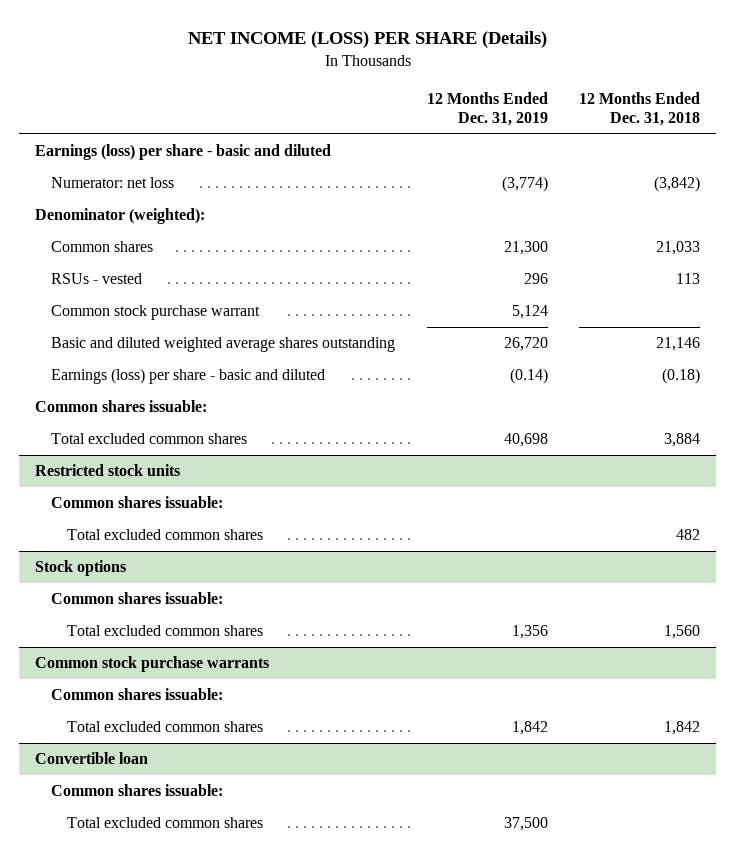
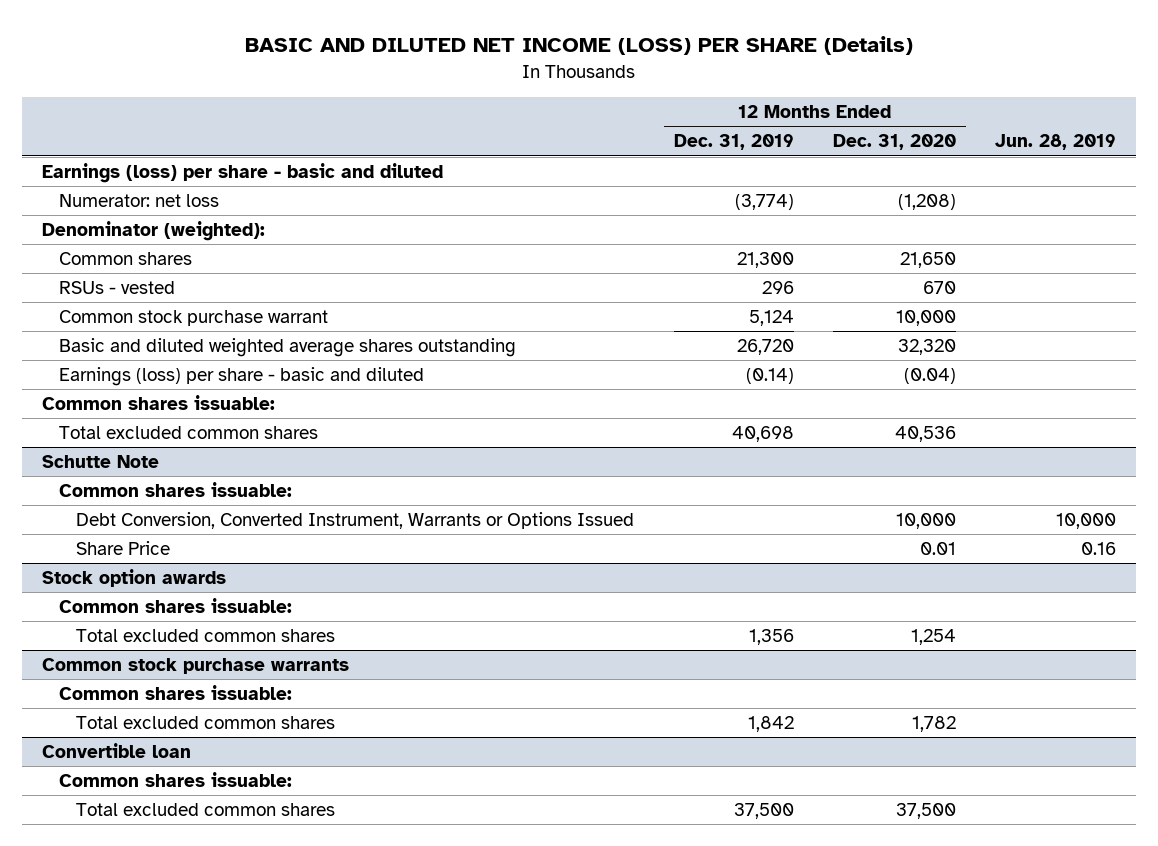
[187,31,547,49] NET INCOME (LOSS) PER SHARE (Details) -> [245,35,914,55] BASIC AND DILUTED NET INCOME (LOSS) PER SHARE (Details)
[579,91,701,127] 12 Months Ended Dec. 31, 2018 -> none
none -> [832,134,956,151] Dec. 31, 2020
none -> [995,134,1117,151] Jun. 28, 2019
[35,464,181,477] Restricted stock units -> none
none -> [41,455,159,469] Schutte Note
[66,529,263,541] Total excluded common shares -> none
none -> [76,512,635,530] Debt Conversion, Converted Instrument, Warrants or Options Issued
none -> [76,541,171,556] Share Price
[35,560,127,577] Stock options -> [41,569,226,588] Stock option awards

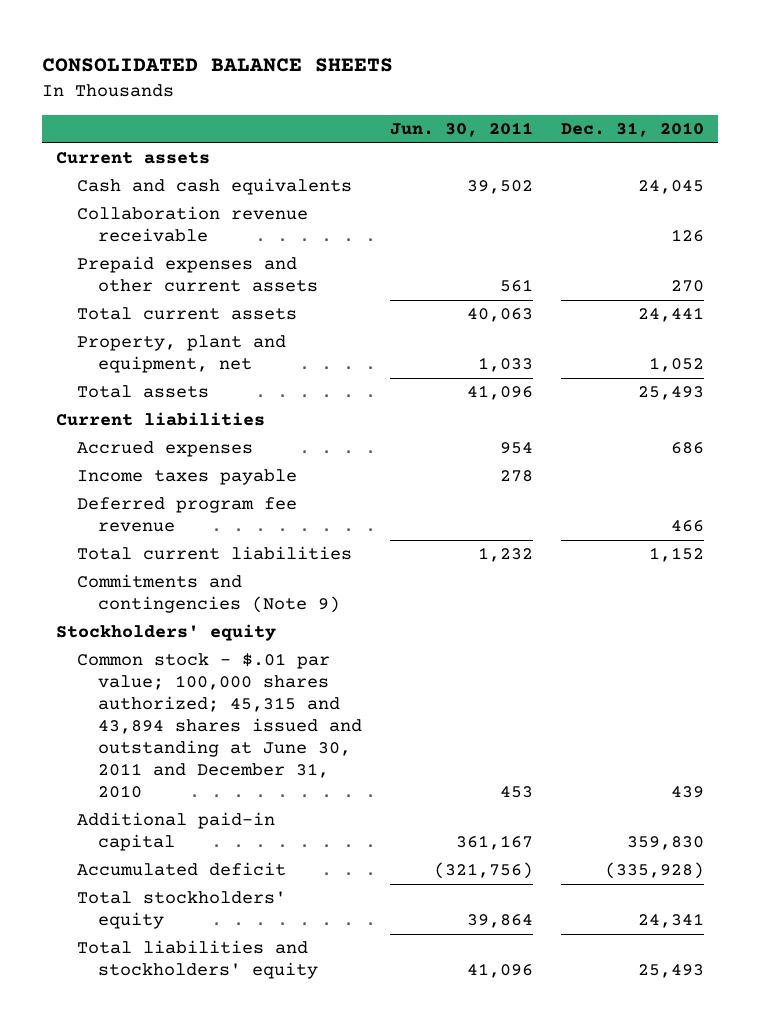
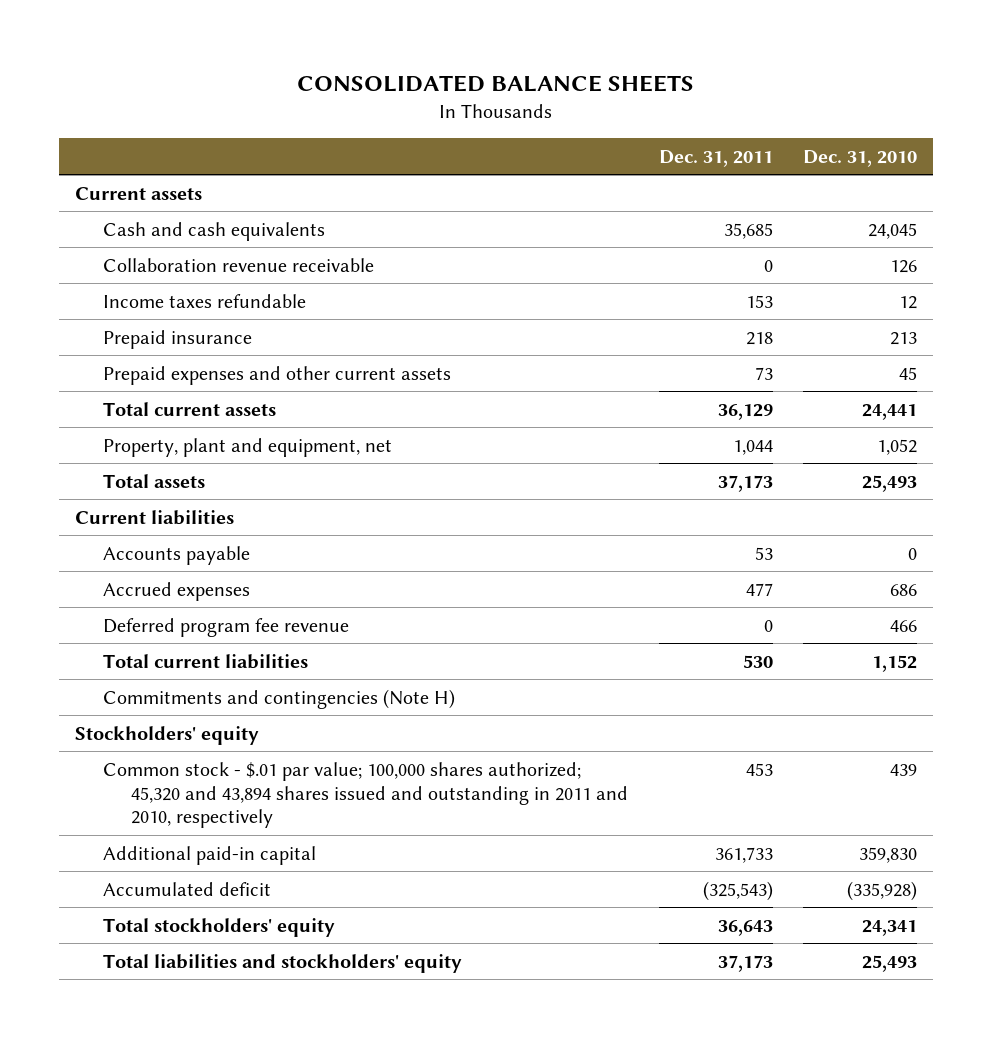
[390,121,534,137] Jun. 30, 2011 -> none
none -> [658,149,773,167] Dec. 31, 2011
none -> [102,293,306,308] Income taxes refundable
none -> [102,329,252,349] Prepaid insurance
[671,280,705,293] 270 -> [899,366,918,380] 45
none -> [102,545,250,565] Accounts payable
[76,469,297,486] Income taxes payable -> none
[76,574,341,614] Commitments and contingencies (Note 9) -> [102,688,455,709] Commitments and contingencies (Note H)
[76,653,363,799] Common stock - $.01 par value; 100,000 shares authorized; 45,315 and 43,894 shares issued and outstanding at June 30, 2011 and December 31, 2010 -> [102,761,628,829] Common stock - $.01 par value; 100,000 shares authorized; 45,320 and 43,894 shares issued and outstanding in 2011 and 2010, respectively

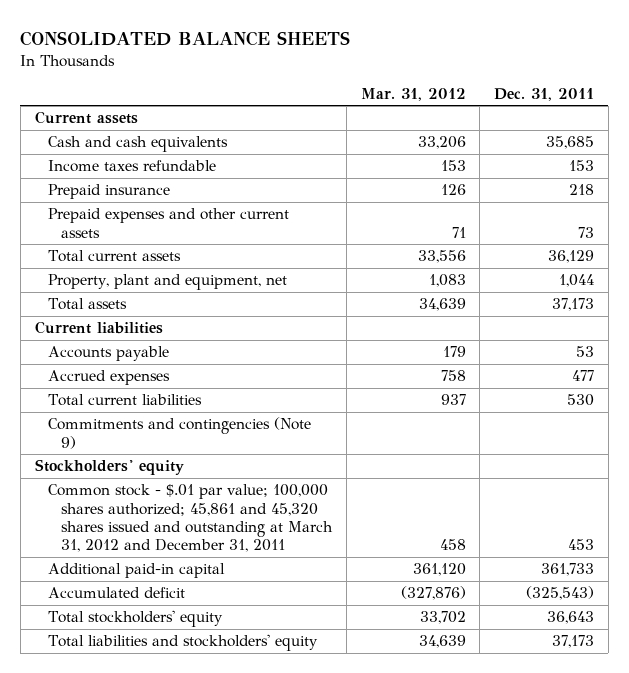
[803,149,918,167] Dec. 31, 2010 -> none
none -> [360,87,466,101] Mar. 31, 2012
[102,257,374,272] Collaboration revenue receivable -> none
[102,617,349,637] Deferred program fee revenue -> none
[102,688,455,709] Commitments and contingencies (Note H) -> [47,417,311,449] Commitments and contingencies (Note 9)
[102,761,628,829] Common stock - $.01 par value; 100,000 shares authorized; 45,320 and 43,894 shares issued and outstanding in 2011 and 2010, respectively -> [47,484,334,553] Common stock - $.01 par value; 100,000 shares authorized; 45,861 and 45,320 shares issued and outstanding at March 31, 2012 and December 31, 2011

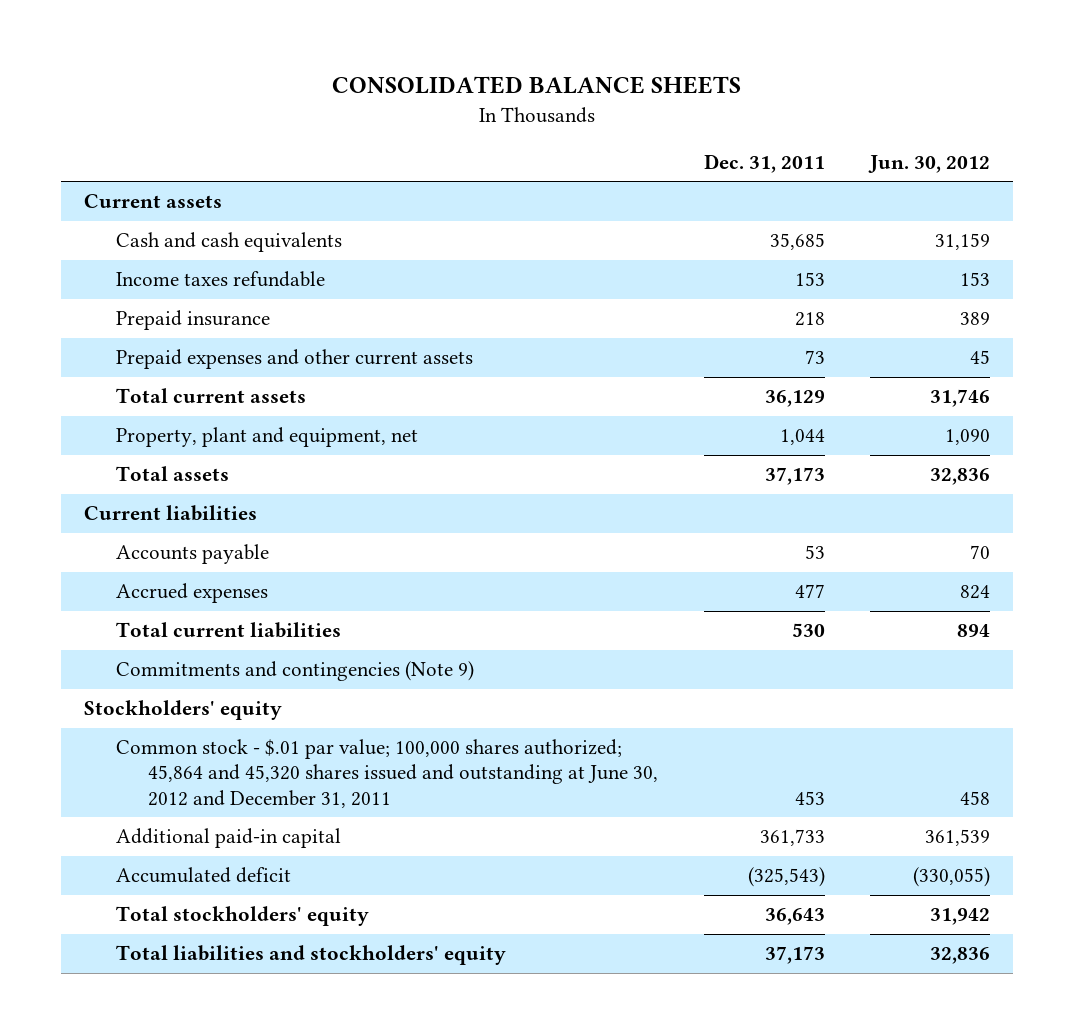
[360,87,466,101] Mar. 31, 2012 -> none
none -> [867,154,990,173] Jun. 30, 2012
[47,484,334,553] Common stock - $.01 par value; 100,000 shares authorized; 45,861 and 45,320 shares issued and outstanding at March 31, 2012 and December 31, 2011 -> [116,739,659,808] Common stock - $.01 par value; 100,000 shares authorized; 45,864 and 45,320 shares issued and outstanding at June 30, 2012 and December 31, 2011

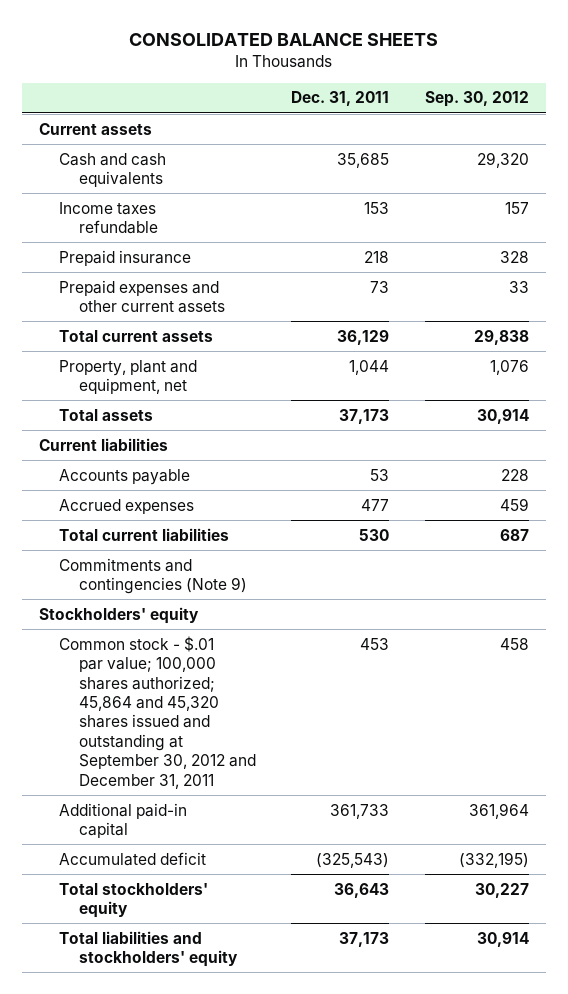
[867,154,990,173] Jun. 30, 2012 -> none
none -> [424,91,529,108] Sep. 30, 2012
[116,739,659,808] Common stock - $.01 par value; 100,000 shares authorized; 45,864 and 45,320 shares issued and outstanding at June 30, 2012 and December 31, 2011 -> [59,635,257,789] Common stock - $.01 par value; 100,000 shares authorized; 45,864 and 45,320 shares issued and outstanding at September 30, 2012 and December 31, 2011

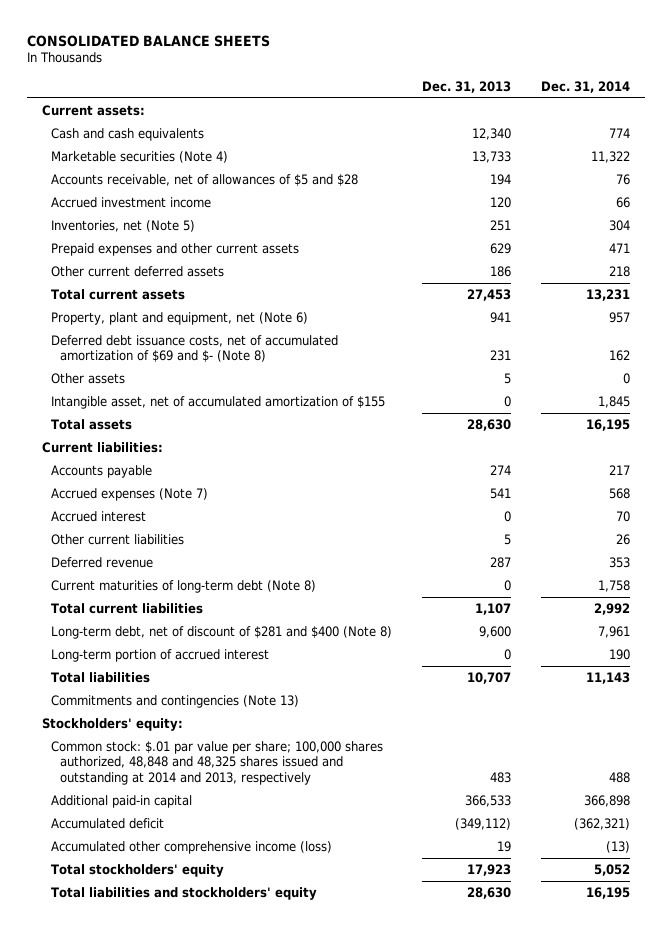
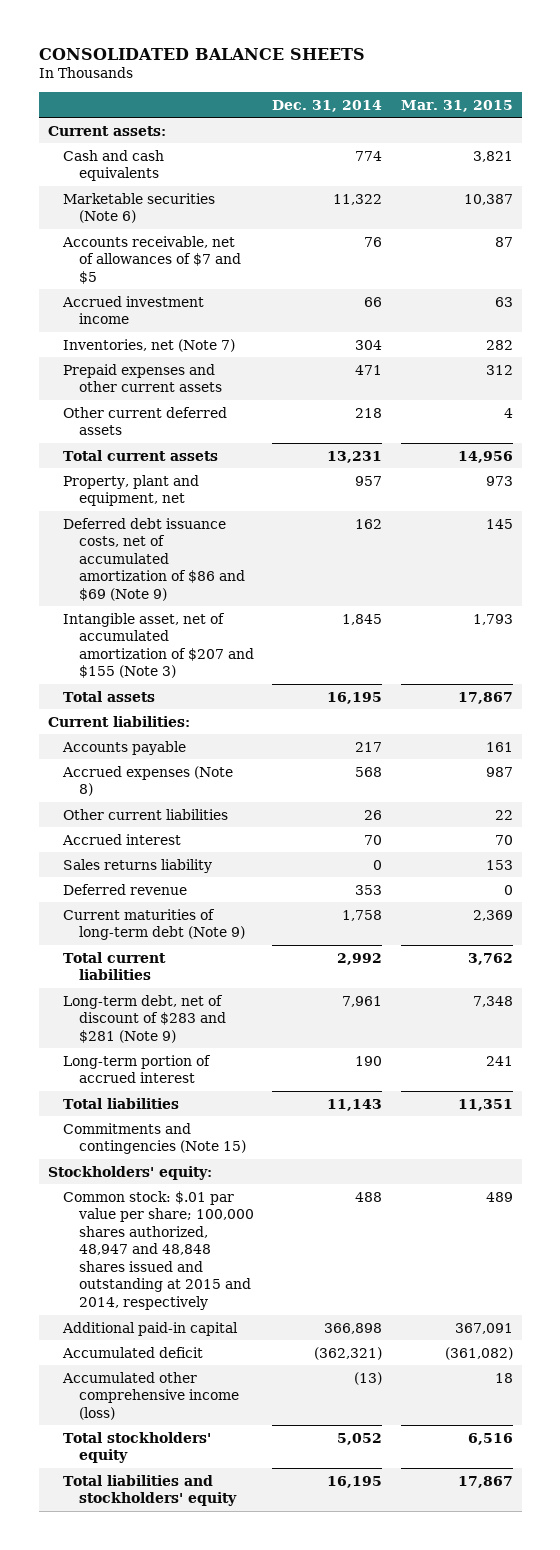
[422,80,512,93] Dec. 31, 2013 -> none
none -> [400,99,513,112] Mar. 31, 2015
[50,151,228,164] Marketable securities (Note 4) -> [63,192,216,224] Marketable securities (Note 6)
[50,174,358,187] Accounts receivable, net of allowances of $5 and $28 -> [62,235,242,284] Accounts receivable, net of allowances of $7 and $5
[50,220,195,233] Inventories, net (Note 5) -> [63,338,236,352] Inventories, net (Note 7)
[50,373,125,385] Other assets -> none
[50,312,308,326] Property, plant and equipment, net (Note 6) -> [63,474,200,507] Property, plant and equipment, net
[50,335,338,363] Deferred debt issuance costs, net of accumulated amortization of $69 and $- (Note 8) -> [63,517,246,601] Deferred debt issuance costs, net of accumulated amortization of $86 and $69 (Note 9)
[50,396,385,410] Intangible asset, net of accumulated amortization of $155 -> [63,612,255,679] Intangible asset, net of accumulated amortization of $207 and $155 (Note 3)
[50,488,208,502] Accrued expenses (Note 7) -> [62,765,234,797] Accrued expenses (Note 8)
[50,511,146,523] Accrued interest -> [62,833,182,845] Accrued interest
none -> [63,858,213,873] Sales returns liability
[50,580,316,594] Current maturities of long-term debt (Note 8) -> [63,908,246,941] Current maturities of long-term debt (Note 9)
[50,626,392,640] Long-term debt, net of discount of $281 and $400 (Note 8) -> [63,994,227,1043] Long-term debt, net of discount of $283 and $281 (Note 9)
[50,695,299,709] Commitments and contingencies (Note 13) -> [63,1122,247,1155] Commitments and contingencies (Note 15)
[50,741,383,785] Common stock: $.01 par value per share; 100,000 shares authorized, 48,848 and 48,325 shares issued and outstanding at 2014 and 2013, respectively -> [63,1190,255,1310] Common stock: $.01 par value per share; 100,000 shares authorized, 48,947 and 48,848 shares issued and outstanding at 2015 and 2014, respectively

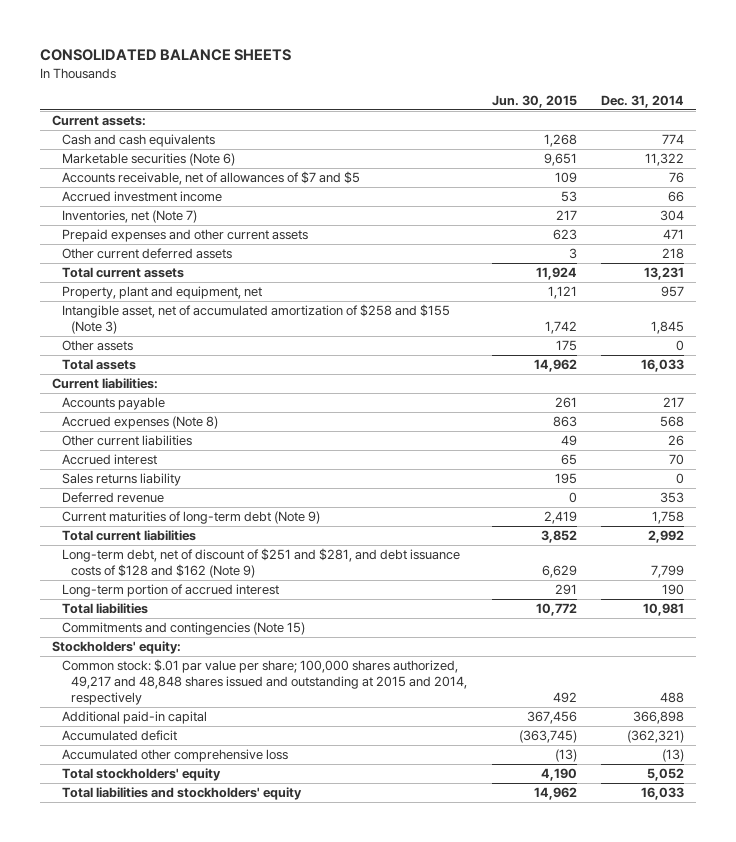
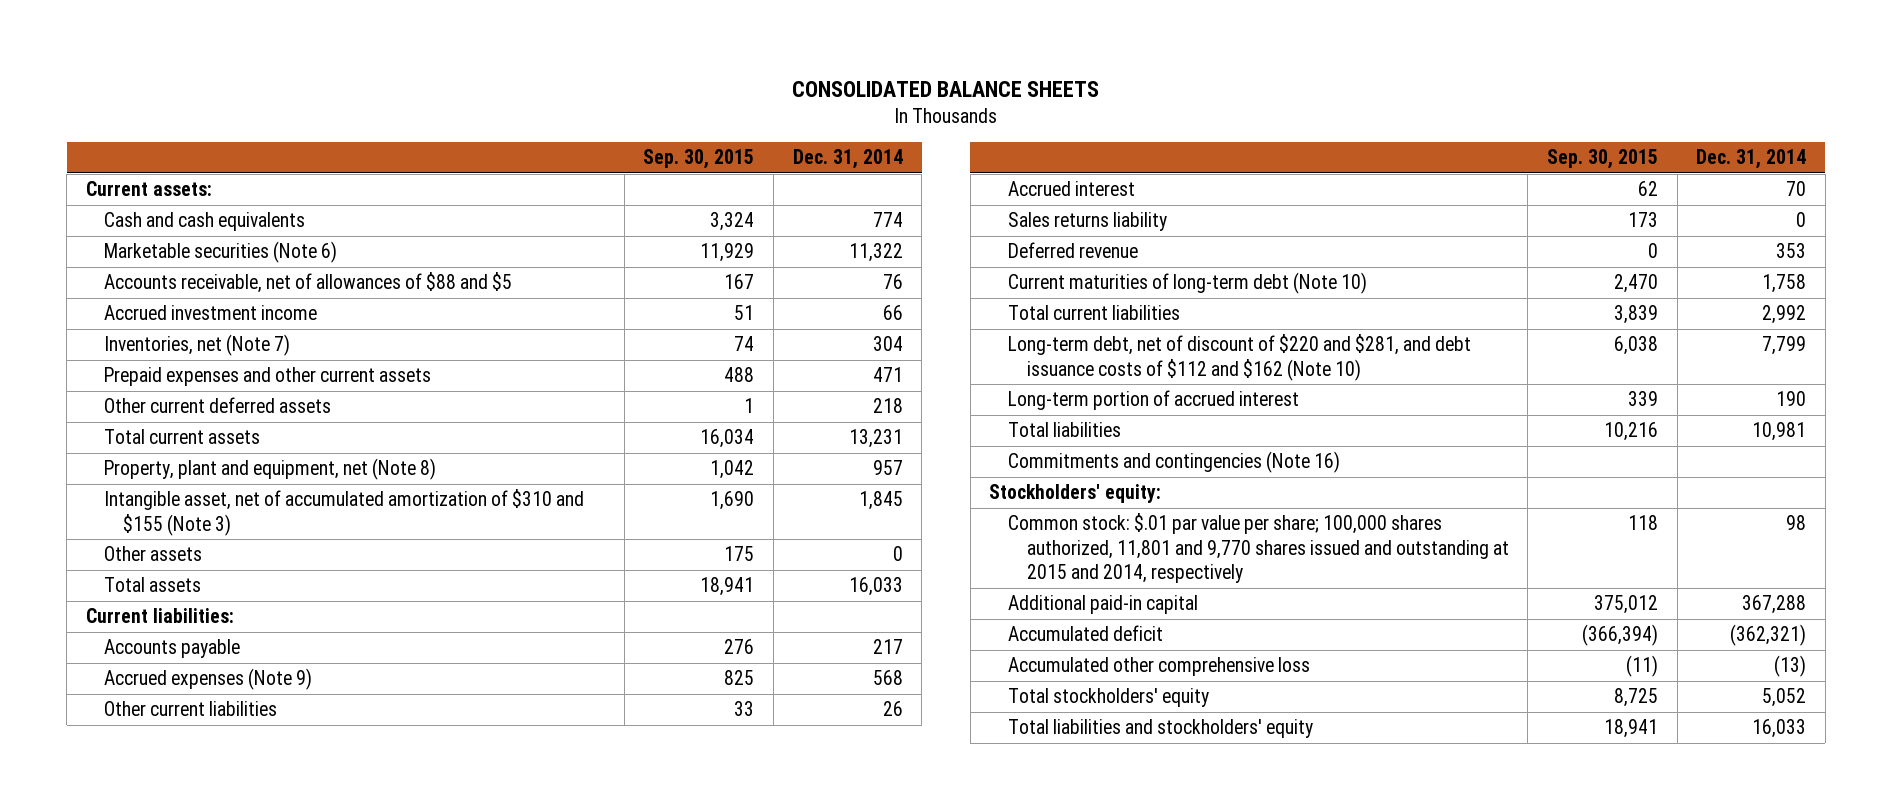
[491,94,577,108] Jun. 30, 2015 -> none
none -> [643,149,755,170] Sep. 30, 2015
[61,171,360,186] Accounts receivable, net of allowances of $7 and $5 -> [104,272,513,294] Accounts receivable, net of allowances of $88 and $5
[61,286,262,300] Property, plant and equipment, net -> [104,458,437,481] Property, plant and equipment, net (Note 8)
[61,304,450,335] Intangible asset, net of accumulated amortization of $258 and $155 (Note 3) -> [104,489,585,536] Intangible asset, net of accumulated amortization of $310 and $155 (Note 3)
[61,416,218,430] Accrued expenses (Note 8) -> [104,668,313,691] Accrued expenses (Note 9)
[61,511,320,525] Current maturities of long-term debt (Note 9) -> [1007,272,1367,295] Current maturities of long-term debt (Note 10)
[61,548,460,579] Long-term debt, net of discount of $251 and $281, and debt issuance costs of $128 and $162 (Note 9) -> [1007,334,1471,381] Long-term debt, net of discount of $220 and $281, and debt issuance costs of $112 and $162 (Note 10)
[61,622,305,636] Commitments and contingencies (Note 15) -> [1007,451,1340,474] Commitments and contingencies (Note 16)
[61,659,468,705] Common stock: $.01 par value per share; 100,000 shares authorized, 49,217 and 48,848 shares issued and outstanding at 2015 and 2014, respectively -> [1007,513,1509,584] Common stock: $.01 par value per share; 100,000 shares authorized, 11,801 and 9,770 shares issued and outstanding at 2015 and 2014, respectively
[660,691,685,703] 488 -> [1786,515,1807,531] 98
[633,711,685,725] 366,898 -> [1742,595,1807,615] 367,288

